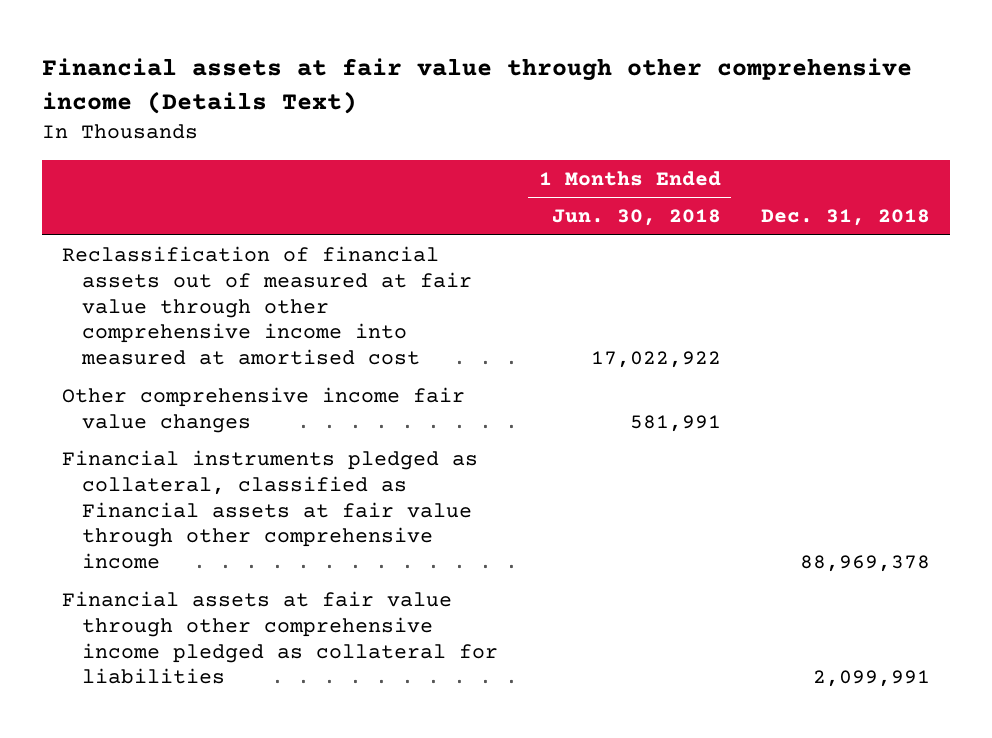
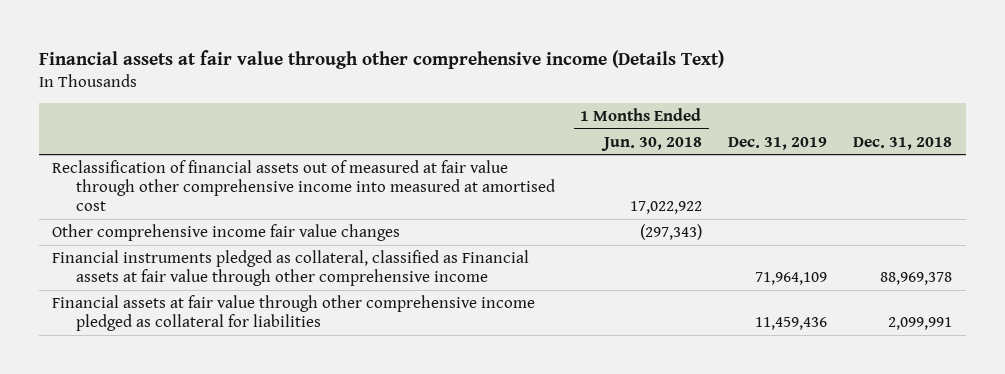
none -> [728,136,828,150] Dec. 31, 2019
[629,414,721,432] 581,991 -> [639,223,702,240] (297,343)

